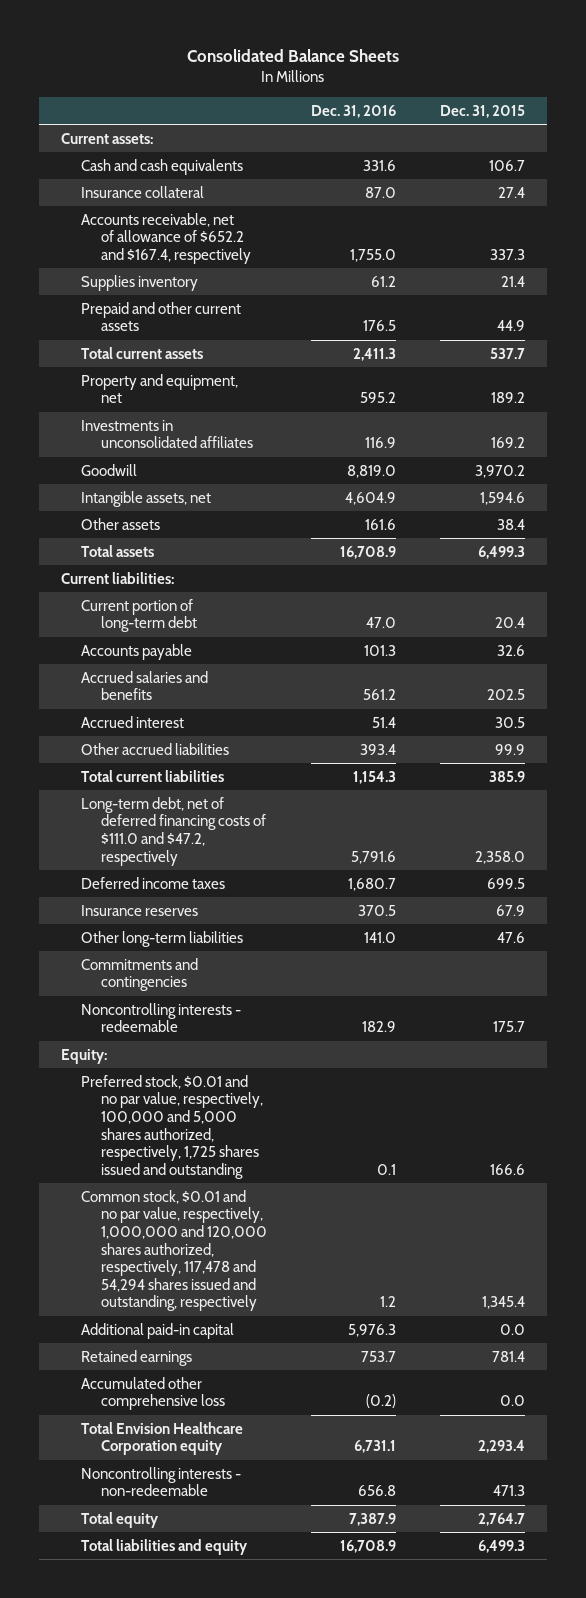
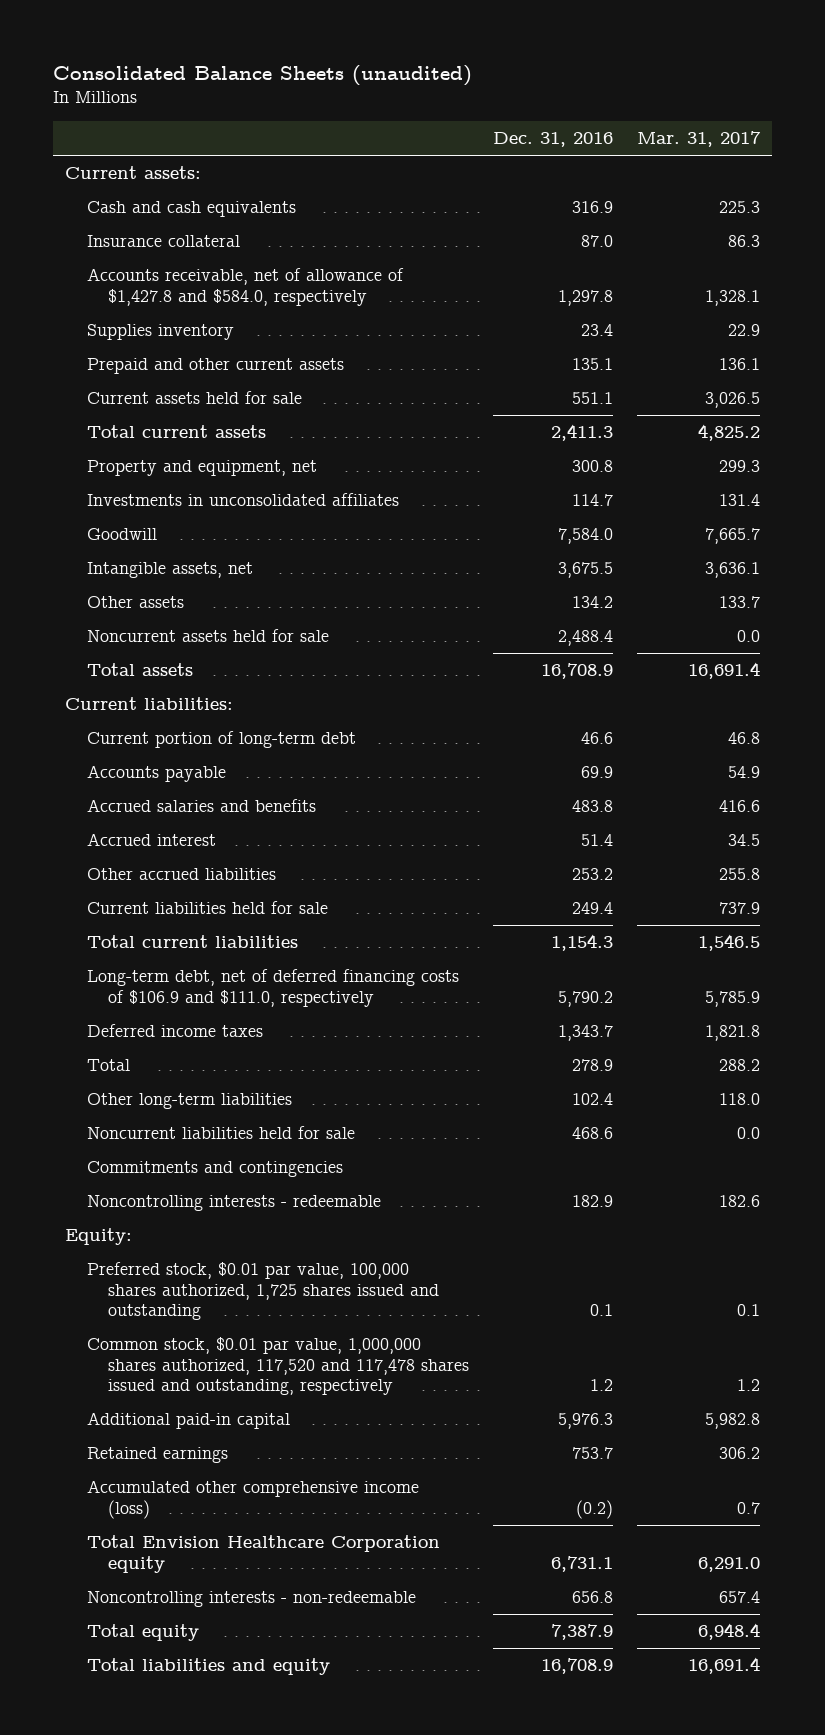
[187,49,400,63] Consolidated Balance Sheets -> [52,64,472,86] Consolidated Balance Sheets (unaudited)
[439,104,525,118] Dec. 31, 2015 -> none
none -> [637,131,762,148] Mar. 31, 2017
[363,159,397,171] 331.6 -> [572,201,614,214] 316.9
[81,212,252,264] Accounts receivable, net of allowance of $652.2 and $167.4, respectively -> [86,268,404,306] Accounts receivable, net of allowance of $1,427.8 and $584.0, respectively
[350,248,397,262] 1,755.0 -> [558,289,614,306] 1,297.8
[371,275,397,287] 61.2 -> [581,324,614,337] 23.4
[363,320,397,332] 176.5 -> [572,358,614,371] 135.1
none -> [86,391,302,405] Current assets held for sale
[360,392,397,404] 595.2 -> [572,460,614,473] 300.8
[365,437,397,449] 116.9 -> [572,494,614,507] 114.7
[347,464,397,478] 8,819.0 -> [558,528,614,545] 7,584.0
[345,491,397,505] 4,604.9 -> [558,562,614,579] 3,675.5
[365,518,397,530] 161.6 -> [572,596,614,609] 134.2
none -> [86,629,329,643] Noncurrent assets held for sale
[366,617,397,629] 47.0 -> [581,732,614,745] 46.6
[364,644,397,656] 101.3 -> [581,766,614,779] 69.9
[363,689,397,701] 561.2 -> [572,800,614,813] 483.8
[360,743,397,755] 393.4 -> [572,868,614,881] 253.2
none -> [86,901,328,915] Current liabilities held for sale
[81,904,199,916] Insurance reserves -> none
[81,796,267,866] Long-term debt, net of deferred financing costs of $111.0 and $47.2, respectively -> [86,969,459,1007] Long-term debt, net of deferred financing costs of $106.9 and $111.0, respectively
[351,850,397,864] 5,791.6 -> [558,990,614,1007] 5,790.2
[348,877,397,891] 1,680.7 -> [558,1025,614,1042] 1,343.7
none -> [86,1059,130,1072] Total
[364,931,397,943] 141.0 -> [572,1093,614,1106] 102.4
none -> [86,1126,355,1140] Noncurrent liabilities held for sale
[81,1074,264,1179] Preferred stock, $0.01 and no par value, respectively, 100,000 and 5,000 shares authorized, respectively, 1,725 shares issued and outstanding -> [86,1262,440,1321] Preferred stock, $0.01 par value, 100,000 shares authorized, 1,725 shares issued and outstanding
[81,1189,268,1312] Common stock, $0.01 and no par value, respectively, 1,000,000 and 120,000 shares authorized, respectively, 117,478 and 54,294 shares issued and outstanding, respectively -> [86,1337,470,1396] Common stock, $0.01 par value, 1,000,000 shares authorized, 117,520 and 117,478 shares issued and outstanding, respectively
[81,1376,226,1411] Accumulated other comprehensive loss -> [86,1480,419,1519] Accumulated other comprehensive income (loss)

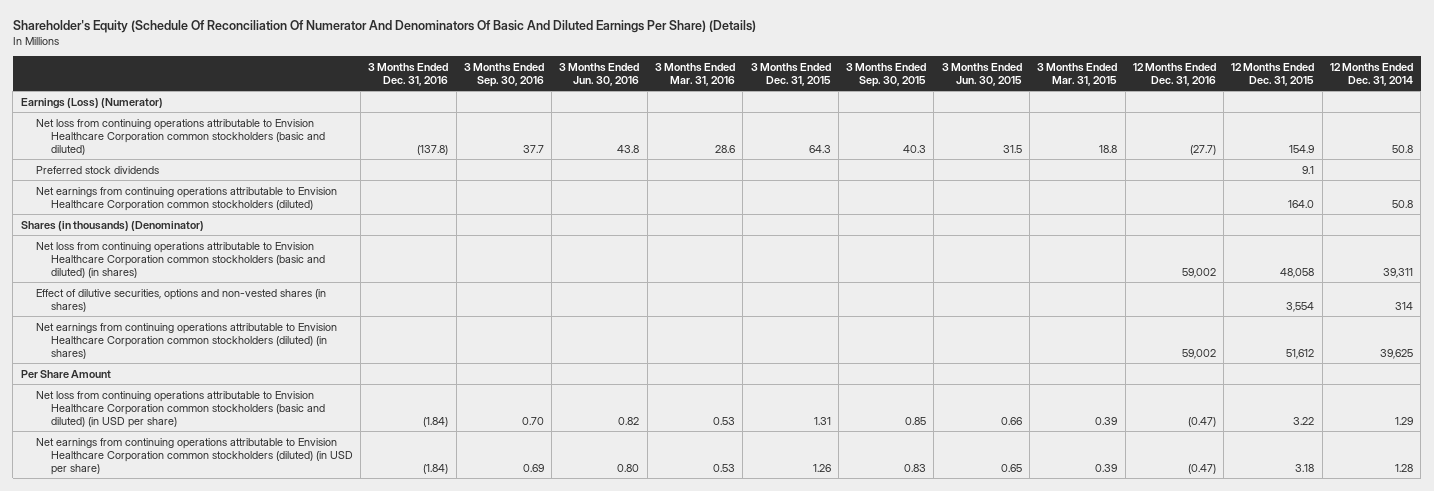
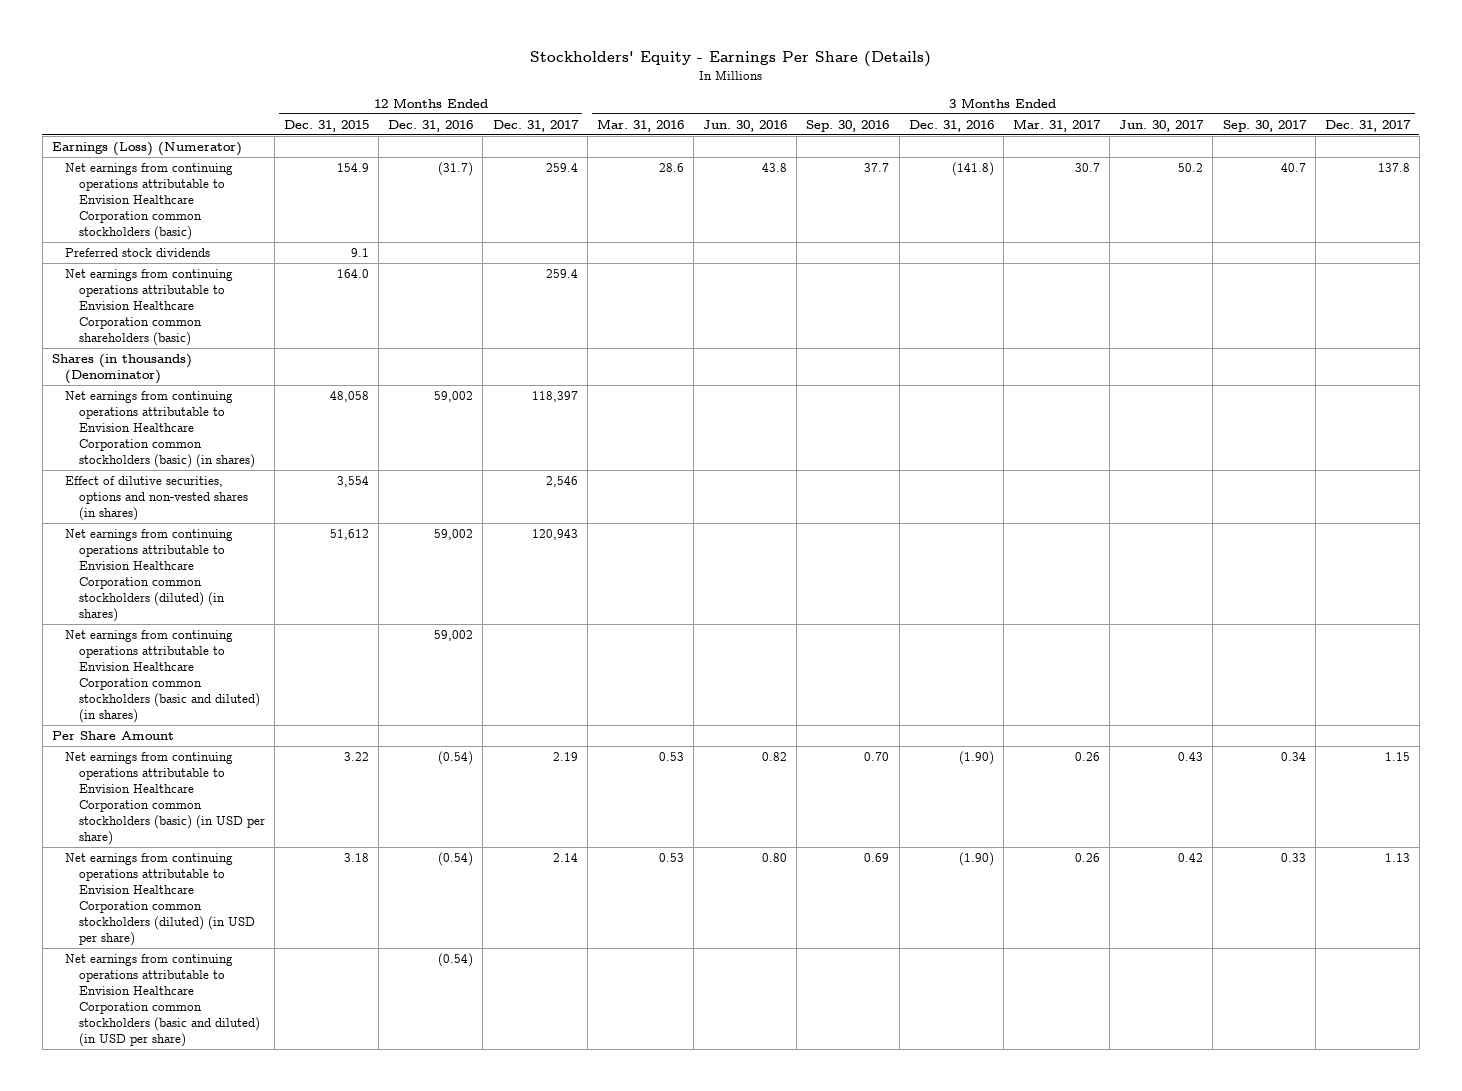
[12,20,756,34] Shareholder's Equity (Schedule Of Reconciliation Of Numerator And Denominators Of Basic And Diluted Earnings Per Share) (Details) -> [529,51,931,68] Stockholders' Equity - Earnings Per Share (Details)
[750,62,831,86] 3 Months Ended Dec. 31, 2015 -> none
[846,62,927,87] 3 Months Ended Sep. 30, 2015 -> none
[941,62,1022,86] 3 Months Ended Jun. 30, 2015 -> none
[1037,62,1118,86] 3 Months Ended Mar. 31, 2015 -> none
[1330,62,1414,86] 12 Months Ended Dec. 31, 2014 -> none
none -> [492,119,579,132] Dec. 31, 2017
none -> [1012,118,1101,132] Mar. 31, 2017
none -> [1119,119,1205,132] Jun. 30, 2017
none -> [1222,119,1307,132] Sep. 30, 2017
none -> [1324,119,1411,132] Dec. 31, 2017
[35,118,325,155] Net loss from continuing operations attributable to Envision Healthcare Corporation common stockholders (basic and diluted) -> [65,162,234,240] Net earnings from continuing operations attributable to Envision Healthcare Corporation common stockholders (basic)
[417,144,449,155] (137.8) -> [951,161,994,176] (141.8)
[1189,144,1216,155] (27.7) -> [438,161,474,176] (31.7)
[35,186,337,211] Net earnings from continuing operations attributable to Envision Healthcare Corporation common stockholders (diluted) -> [65,268,234,346] Net earnings from continuing operations attributable to Envision Healthcare Corporation common shareholders (basic)
[35,241,325,278] Net loss from continuing operations attributable to Envision Healthcare Corporation common stockholders (basic and diluted) (in shares) -> [65,390,255,468] Net earnings from continuing operations attributable to Envision Healthcare Corporation common stockholders (basic) (in shares)
none -> [65,629,260,723] Net earnings from continuing operations attributable to Envision Healthcare Corporation common stockholders (basic and diluted) (in shares)
[35,390,325,428] Net loss from continuing operations attributable to Envision Healthcare Corporation common stockholders (basic and diluted) (in USD per share) -> [65,751,265,845] Net earnings from continuing operations attributable to Envision Healthcare Corporation common stockholders (basic) (in USD per share)
[423,416,449,427] (1.84) -> [958,750,994,765] (1.90)
[1187,416,1216,427] (0.47) -> [438,750,474,765] (0.54)
[423,463,449,474] (1.84) -> [958,851,994,866] (1.90)
[1187,463,1216,474] (0.47) -> [438,851,474,866] (0.54)
none -> [65,953,260,1047] Net earnings from continuing operations attributable to Envision Healthcare Corporation common stockholders (basic and diluted) (in USD per share)

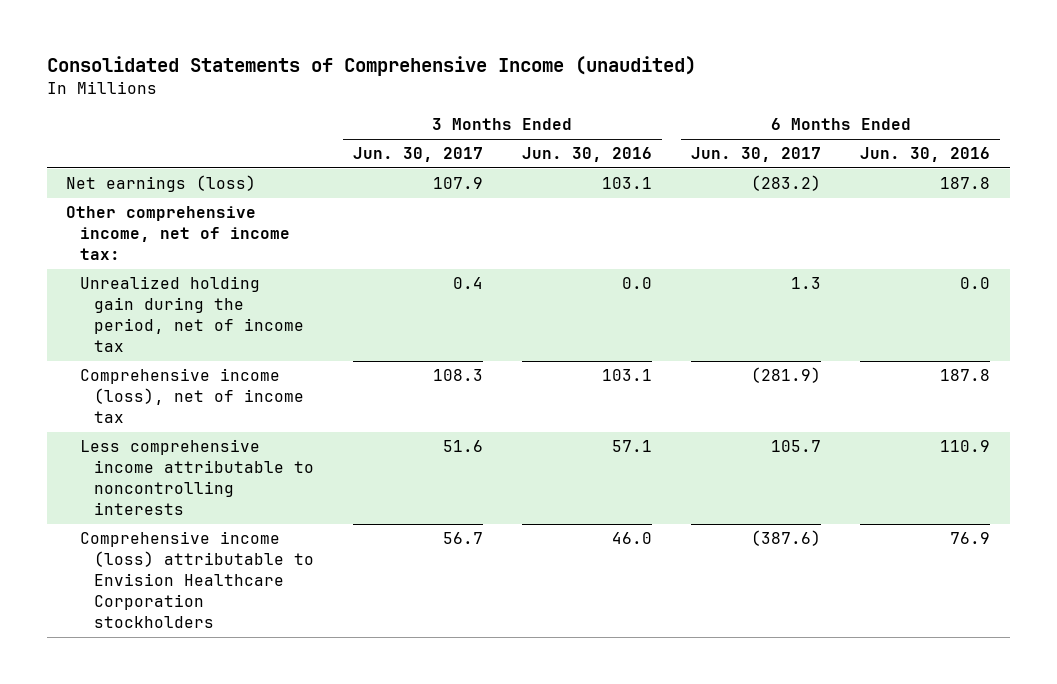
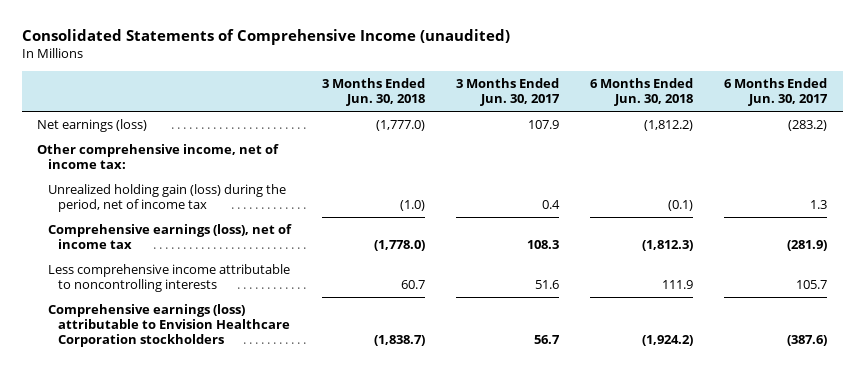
[521,147,652,163] Jun. 30, 2016 -> none
[860,147,991,163] Jun. 30, 2016 -> none
none -> [321,77,425,107] 3 Months Ended Jun. 30, 2018
none -> [590,77,694,107] 6 Months Ended Jun. 30, 2018
[79,276,304,353] Unrealized holding gain during the period, net of income tax -> [47,184,286,213] Unrealized holding gain (loss) during the period, net of income tax
[79,368,304,424] Comprehensive income (loss), net of income tax -> [47,224,292,250] Comprehensive earnings (loss), net of income tax
[79,531,314,629] Comprehensive income (loss) attributable to Envision Healthcare Corporation stockholders -> [47,304,291,348] Comprehensive earnings (loss) attributable to Envision Healthcare Corporation stockholders

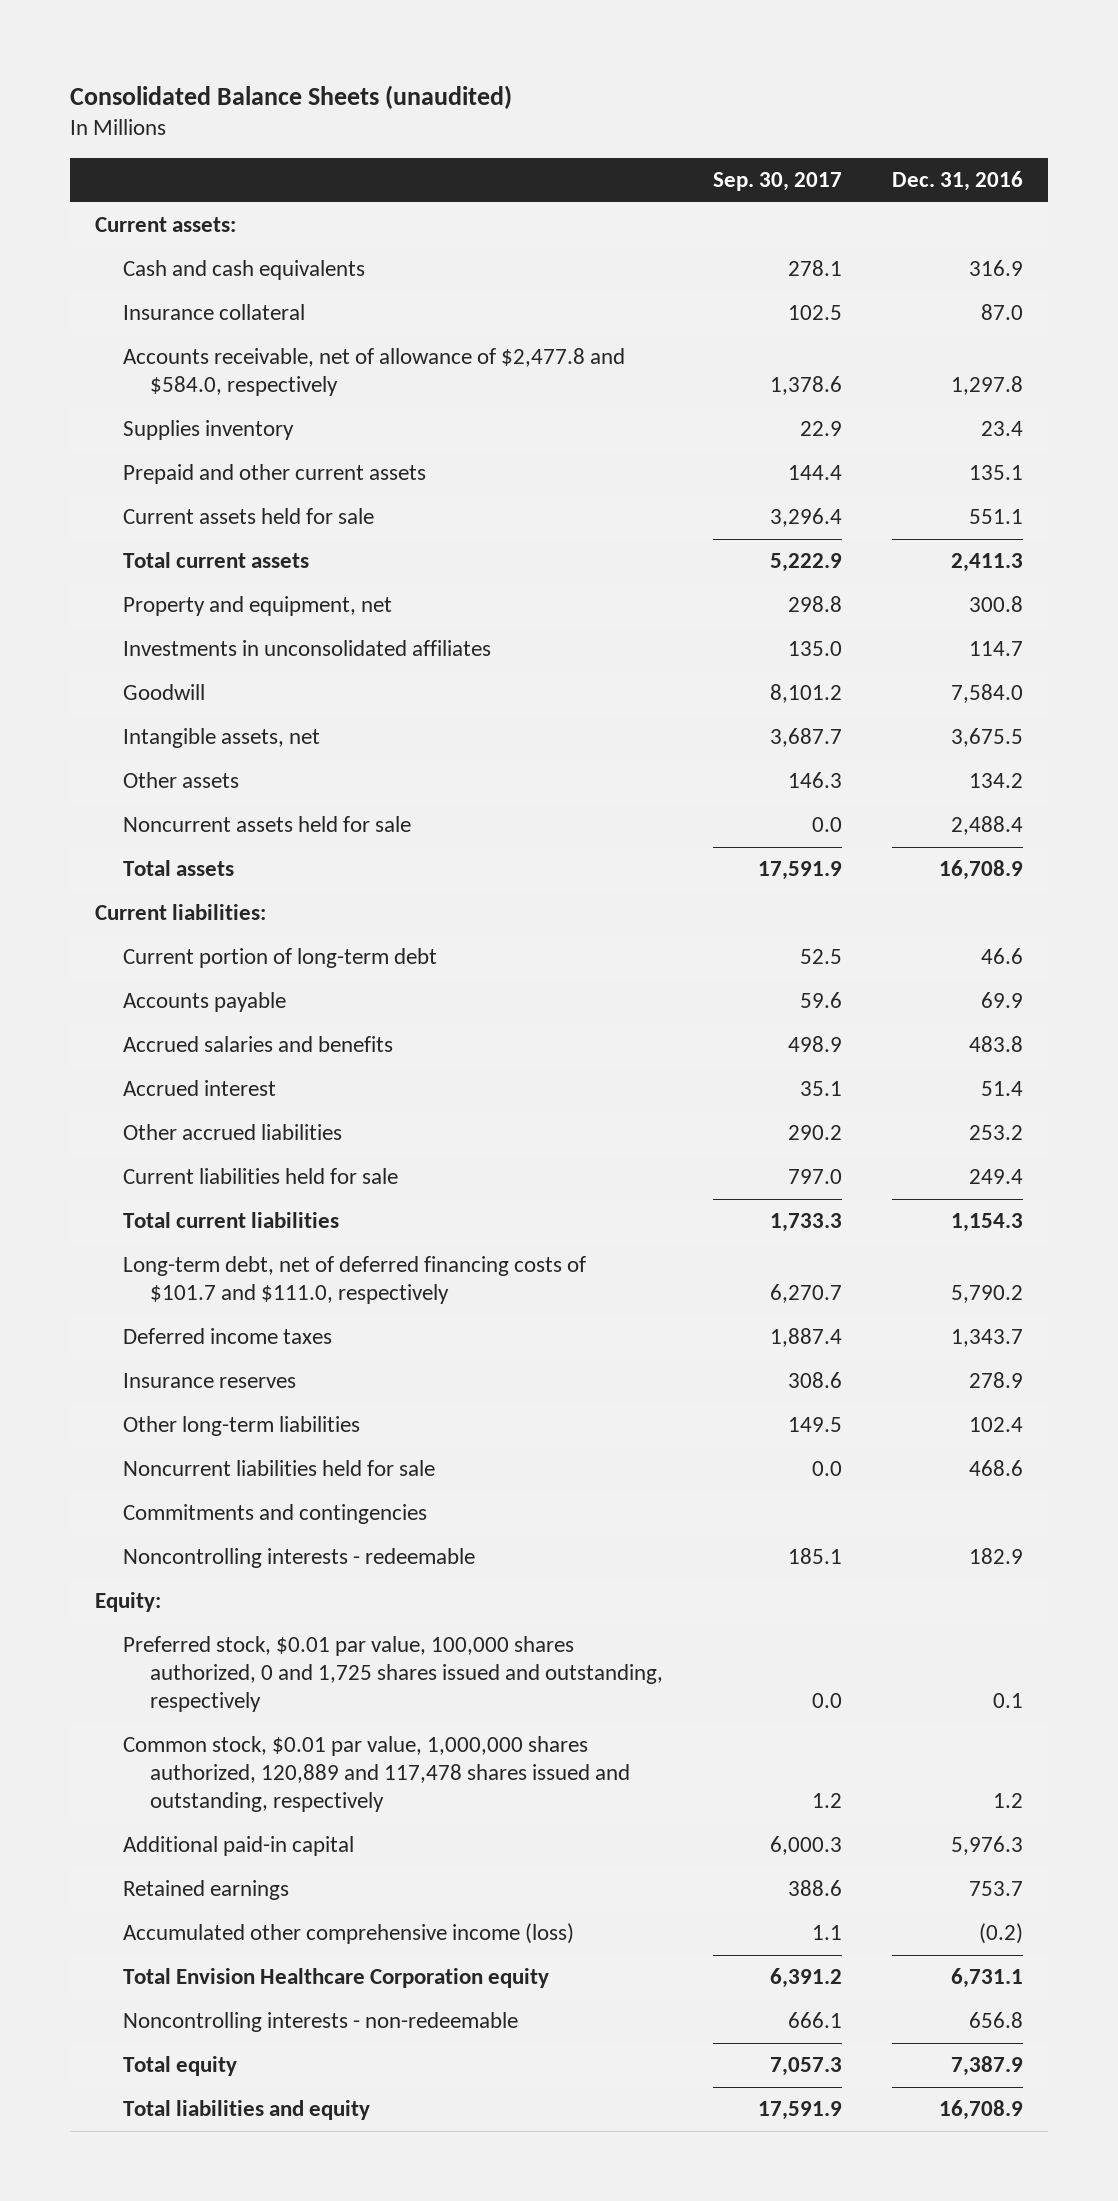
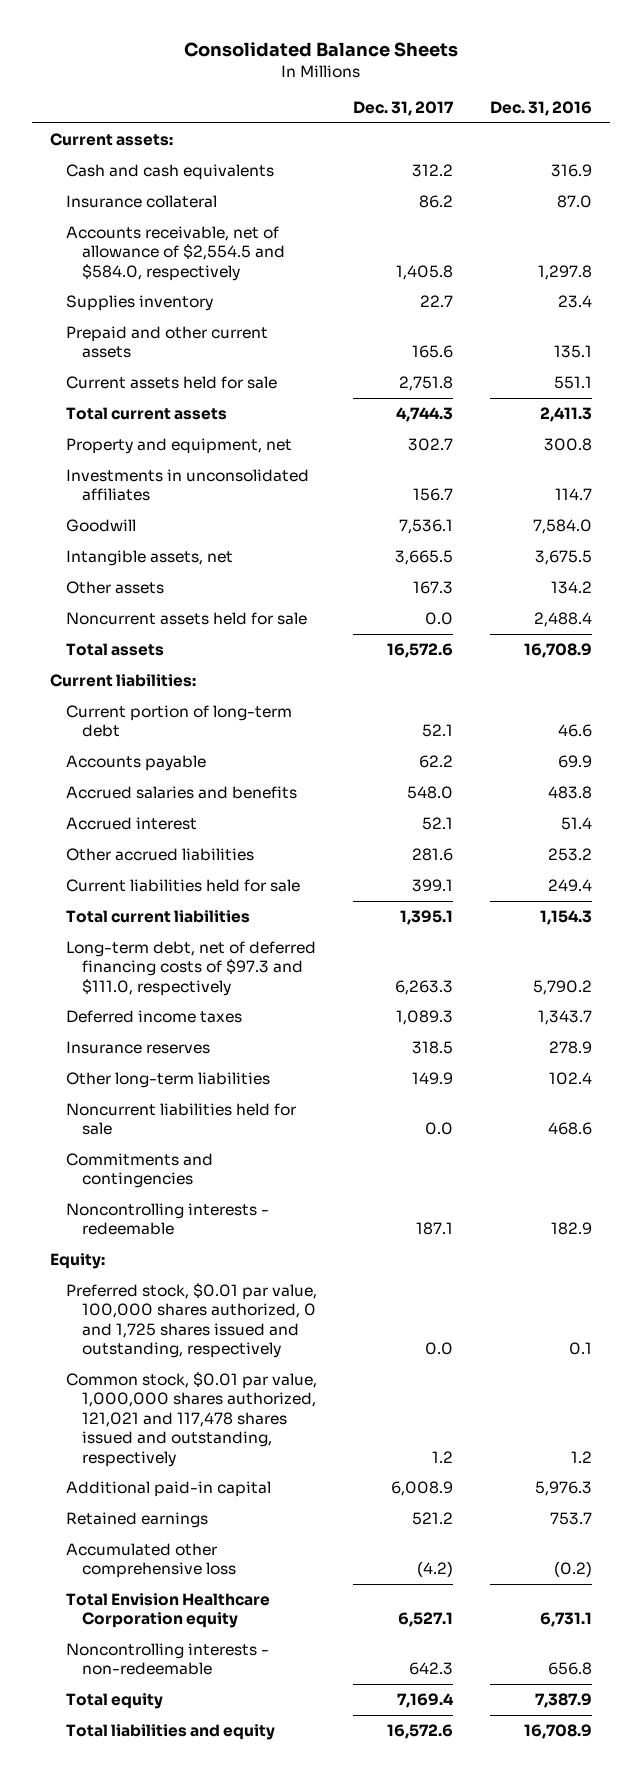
[70,85,513,110] Consolidated Balance Sheets (unaudited) -> [183,41,458,57] Consolidated Balance Sheets
[713,171,843,191] Sep. 30, 2017 -> none
none -> [353,101,455,117] Dec. 31, 2017
[122,348,625,397] Accounts receivable, net of allowance of $2,477.8 and $584.0, respectively -> [65,225,285,281] Accounts receivable, net of allowance of $2,554.5 and $584.0, respectively
[122,1256,586,1305] Long-term debt, net of deferred financing costs of $101.7 and $111.0, respectively -> [65,940,316,996] Long-term debt, net of deferred financing costs of $97.3 and $111.0, respectively
[122,1736,631,1812] Common stock, $0.01 par value, 1,000,000 shares authorized, 120,889 and 117,478 shares issued and outstanding, respectively -> [65,1371,317,1467] Common stock, $0.01 par value, 1,000,000 shares authorized, 121,021 and 117,478 shares issued and outstanding, respectively
[122,1923,574,1945] Accumulated other comprehensive income (loss) -> [65,1542,236,1579] Accumulated other comprehensive loss

